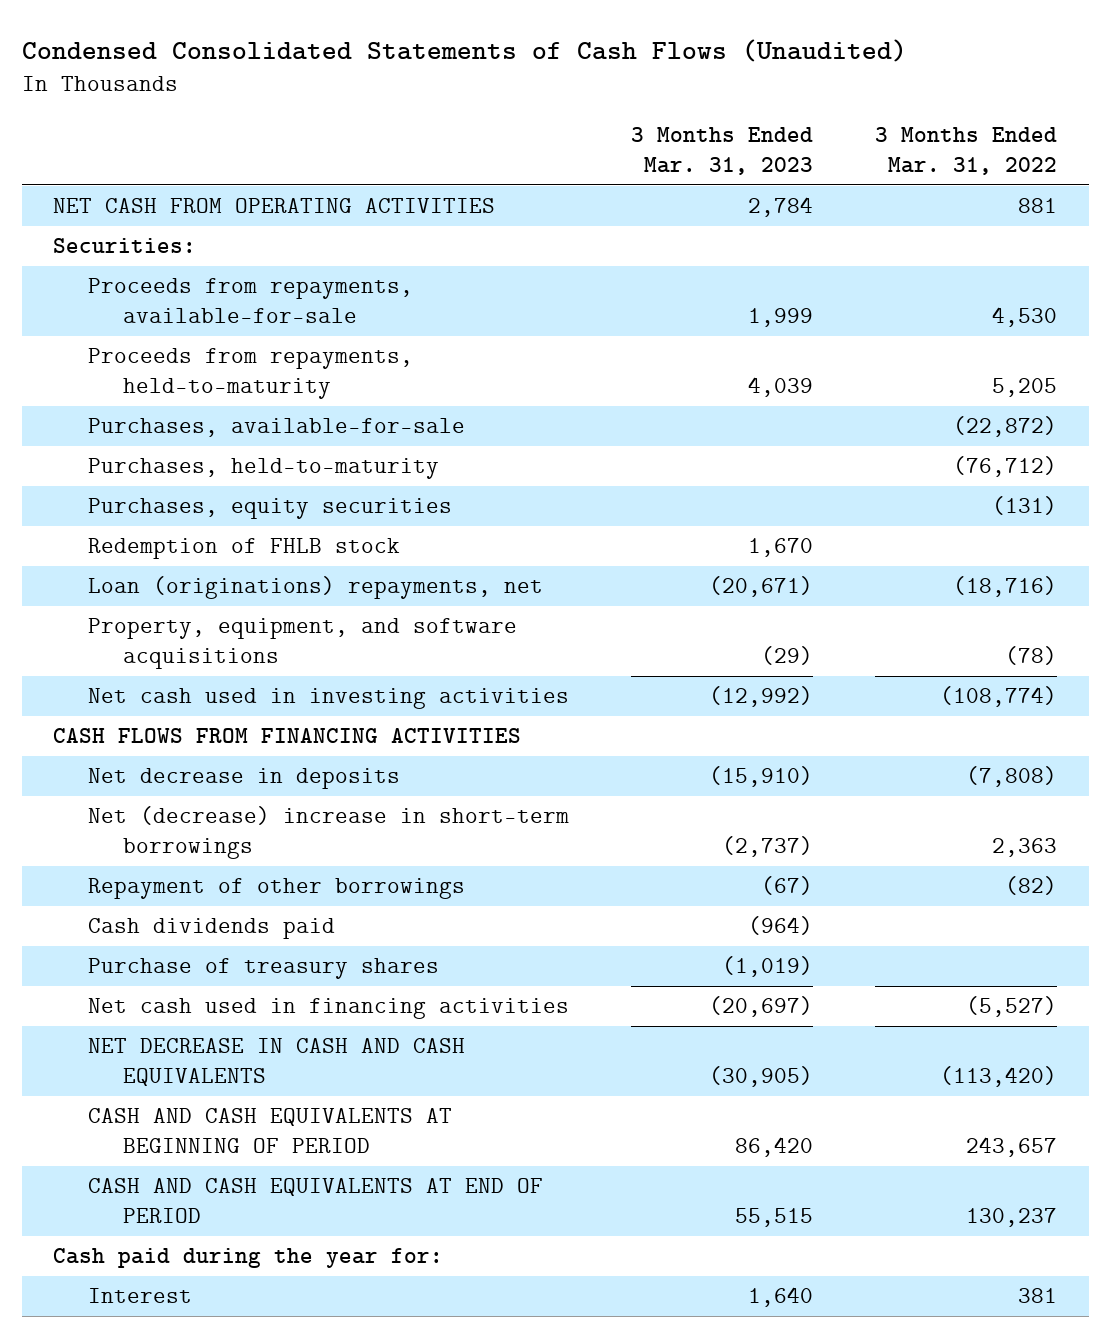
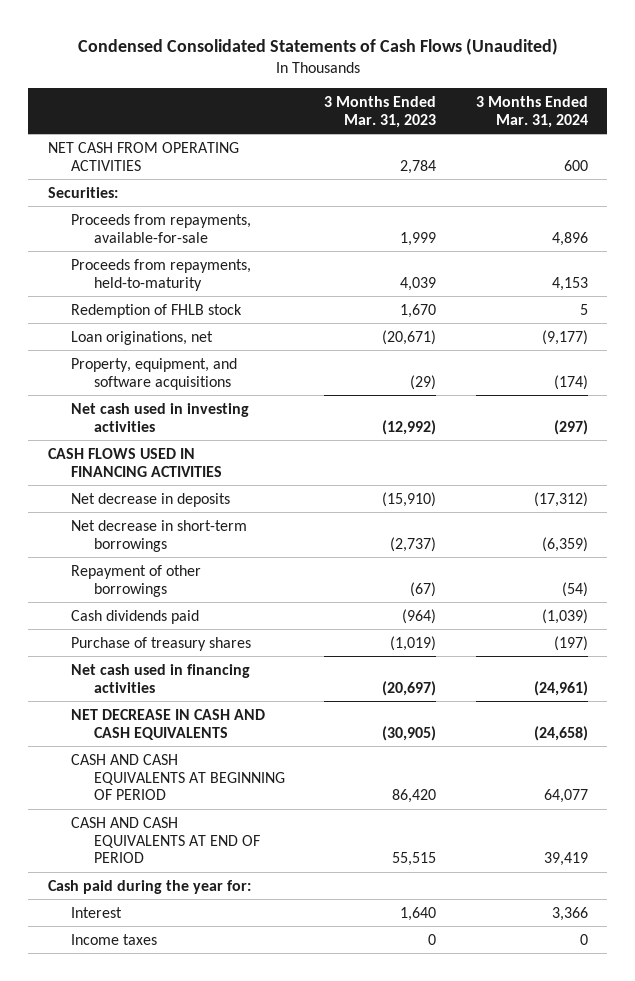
[875,126,1058,176] 3 Months Ended Mar. 31, 2022 -> none
none -> [475,95,588,128] 3 Months Ended Mar. 31, 2024
[87,418,465,438] Purchases, available-for-sale -> none
[87,458,439,480] Purchases, held-to-maturity -> none
[87,498,452,520] Purchases, equity securities -> none
[87,576,543,600] Loan (originations) repayments, net -> [70,330,213,345] Loan originations, net
[52,728,521,744] CASH FLOWS FROM FINANCING ACTIVITIES -> [47,447,222,477] CASH FLOWS USED IN FINANCING ACTIVITIES
[87,806,569,860] Net (decrease) increase in short-term borrowings -> [70,519,247,552] Net decrease in short-term borrowings
none -> [70,933,157,945] Income taxes

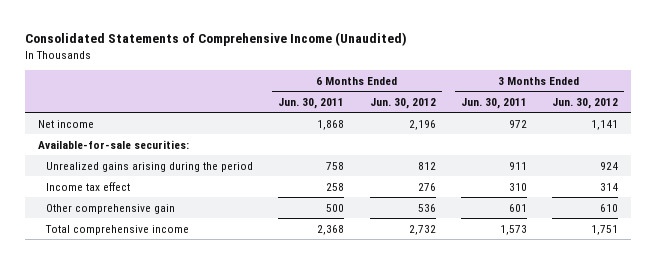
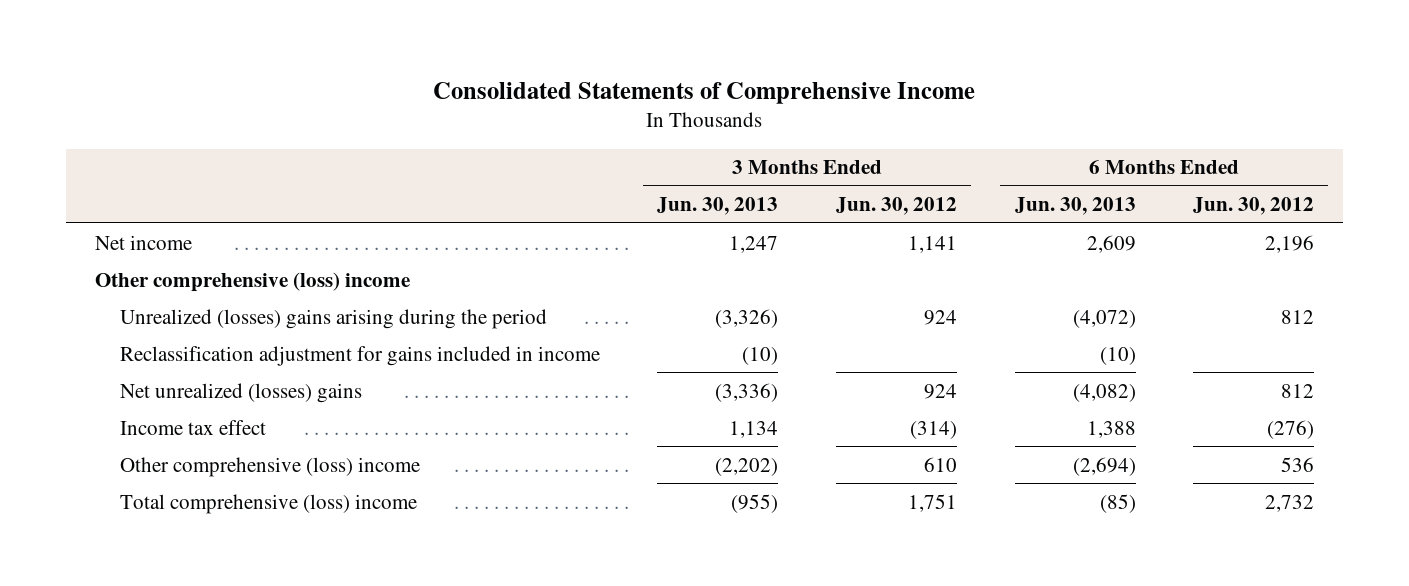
[25,32,408,47] Consolidated Statements of Comprehensive Income (Unaudited) -> [433,81,976,104] Consolidated Statements of Comprehensive Income
[278,97,345,109] Jun. 30, 2011 -> none
[460,97,527,109] Jun. 30, 2011 -> none
none -> [657,197,779,216] Jun. 30, 2013
none -> [1014,197,1136,216] Jun. 30, 2013
[37,139,189,149] Available-for-sale securities: -> none
none -> [94,271,410,292] Other comprehensive (loss) income
[45,161,253,172] Unrealized gains arising during the period -> [119,308,547,329] Unrealized (losses) gains arising during the period
none -> [119,345,600,366] Reclassification adjustment for gains included in income
none -> [119,382,362,403] Net unrealized (losses) gains
[417,182,436,191] 276 -> [1267,419,1315,439] (276)
[600,182,619,191] 314 -> [909,420,957,439] (314)
[45,203,175,214] Other comprehensive gain -> [119,456,420,477] Other comprehensive (loss) income
[44,224,189,235] Total comprehensive income -> [119,493,417,514] Total comprehensive (loss) income

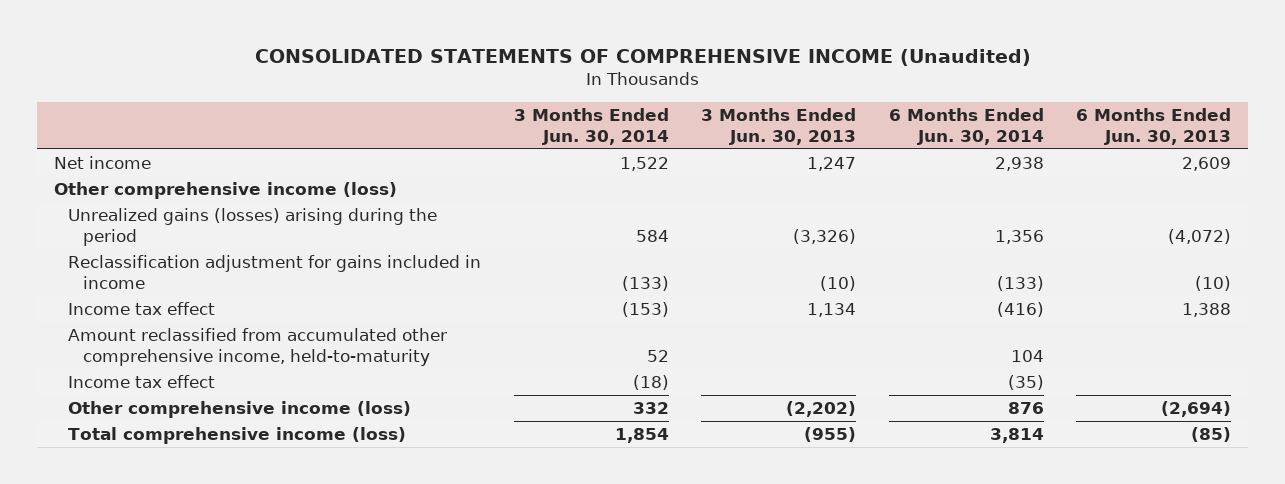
[433,81,976,104] Consolidated Statements of Comprehensive Income -> [254,49,1031,67] CONSOLIDATED STATEMENTS OF COMPREHENSIVE INCOME (Unaudited)
[835,197,957,216] Jun. 30, 2012 -> none
[1193,197,1315,216] Jun. 30, 2012 -> none
none -> [513,108,669,145] 3 Months Ended Jun. 30, 2014
none -> [888,108,1044,145] 6 Months Ended Jun. 30, 2014
[94,271,410,292] Other comprehensive (loss) income -> [53,182,397,200] Other comprehensive income (loss)
[119,308,547,329] Unrealized (losses) gains arising during the period -> [68,208,438,246] Unrealized gains (losses) arising during the period
[119,382,362,403] Net unrealized (losses) gains -> none
none -> [68,328,448,366] Amount reclassified from accumulated other comprehensive income, held-to-maturity
none -> [68,375,216,389] Income tax effect
[119,456,420,477] Other comprehensive (loss) income -> [68,401,412,419] Other comprehensive income (loss)
[119,493,417,514] Total comprehensive (loss) income -> [68,427,407,445] Total comprehensive income (loss)

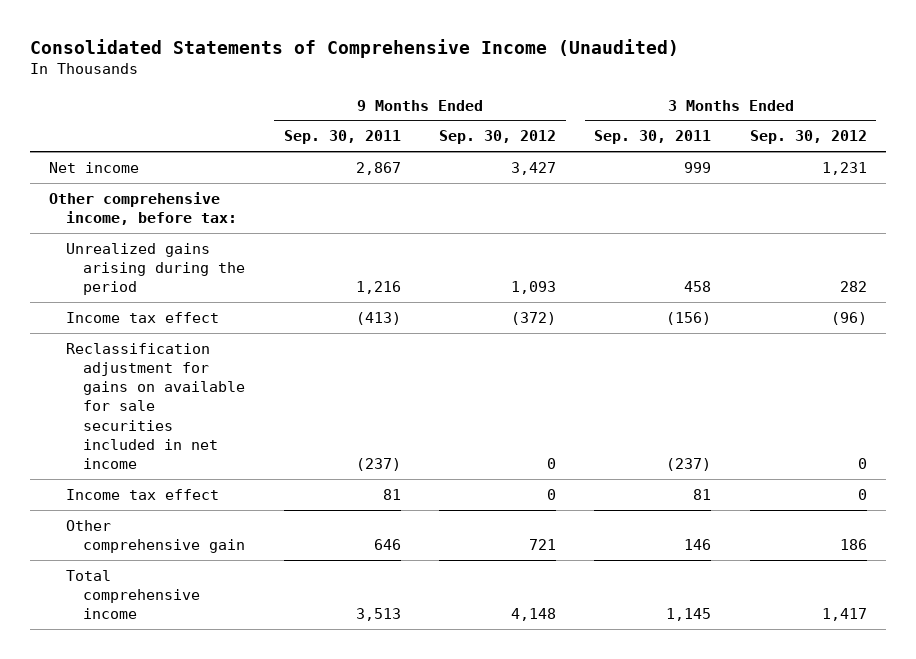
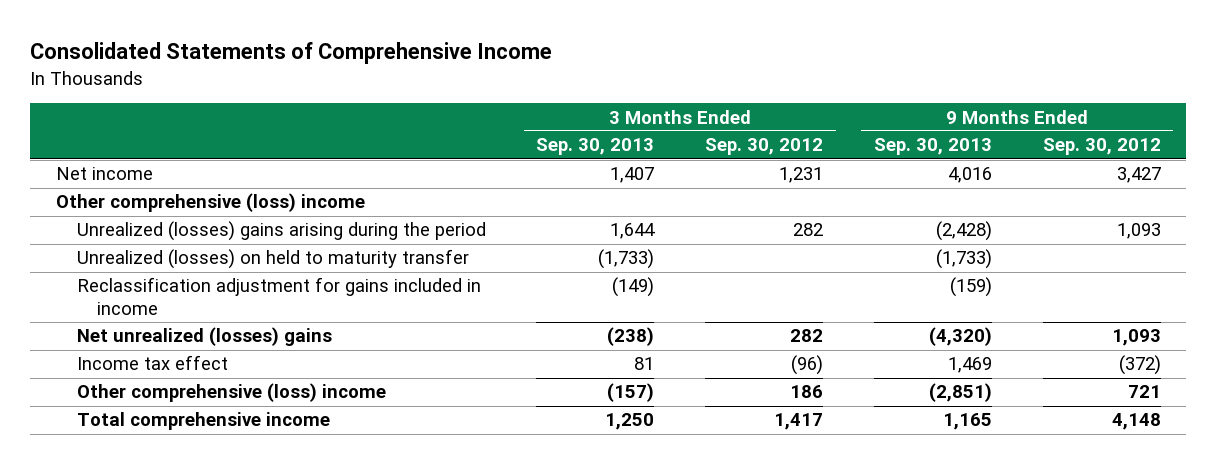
[30,38,680,58] Consolidated Statements of Comprehensive Income (Unaudited) -> [30,42,553,65] Consolidated Statements of Comprehensive Income
[283,130,401,145] Sep. 30, 2011 -> none
[594,130,712,145] Sep. 30, 2011 -> none
none -> [536,138,655,156] Sep. 30, 2013
none -> [873,138,992,156] Sep. 30, 2013
[49,191,238,226] Other comprehensive income, before tax: -> [55,193,365,213] Other comprehensive (loss) income
[66,242,246,296] Unrealized gains arising during the period -> [76,221,486,242] Unrealized (losses) gains arising during the period
none -> [76,249,469,270] Unrealized (losses) on held to maturity transfer
none -> [76,277,481,315] Reclassification adjustment for gains included in income
none -> [76,327,332,347] Net unrealized (losses) gains
[66,342,246,469] Reclassification adjustment for gains on available for sale securities included in net income -> none
[66,488,220,500] Income tax effect -> none
[66,519,246,554] Other comprehensive gain -> [76,383,386,403] Other comprehensive (loss) income

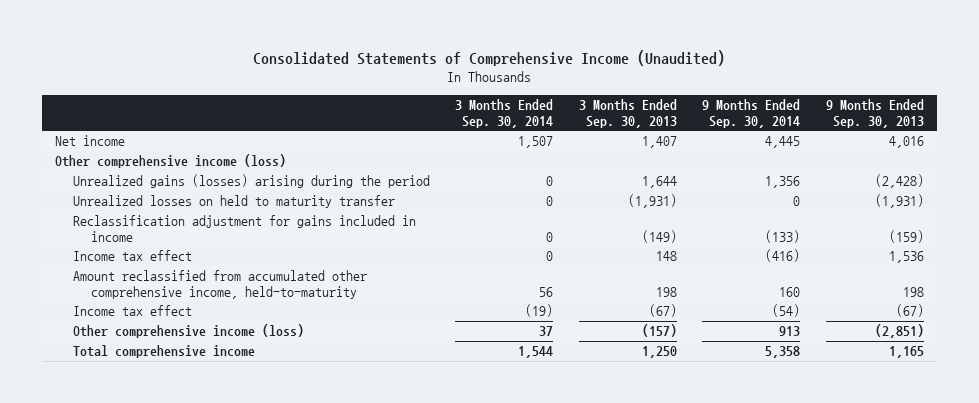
[30,42,553,65] Consolidated Statements of Comprehensive Income -> [253,50,726,67] Consolidated Statements of Comprehensive Income (Unaudited)
[705,138,824,156] Sep. 30, 2012 -> none
[1042,138,1161,156] Sep. 30, 2012 -> none
none -> [455,99,554,128] 3 Months Ended Sep. 30, 2014
none -> [702,99,801,128] 9 Months Ended Sep. 30, 2014
[55,193,365,213] Other comprehensive (loss) income -> [55,154,287,169] Other comprehensive income (loss)
[76,221,486,242] Unrealized (losses) gains arising during the period -> [72,174,430,189] Unrealized gains (losses) arising during the period
[76,249,469,270] Unrealized (losses) on held to maturity transfer -> [72,195,395,209] Unrealized losses on held to maturity transfer
[598,249,655,270] (1,733) -> [627,194,677,209] (1,931)
[935,249,992,270] (1,733) -> [874,194,924,209] (1,931)
[76,327,332,347] Net unrealized (losses) gains -> none
[634,357,655,371] 81 -> [655,251,677,262] 148
[947,357,992,374] 1,469 -> [888,251,924,264] 1,536
none -> [72,270,367,299] Amount reclassified from accumulated other comprehensive income, held-to-maturity
none -> [72,305,192,317] Income tax effect
[76,383,386,403] Other comprehensive (loss) income -> [72,324,304,339] Other comprehensive income (loss)

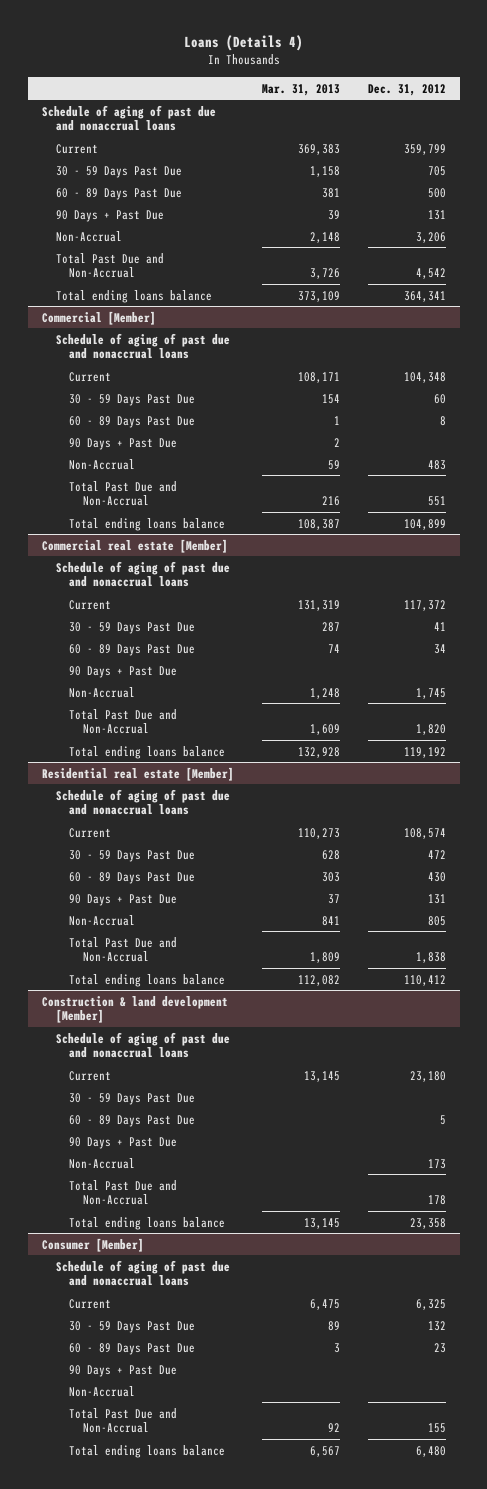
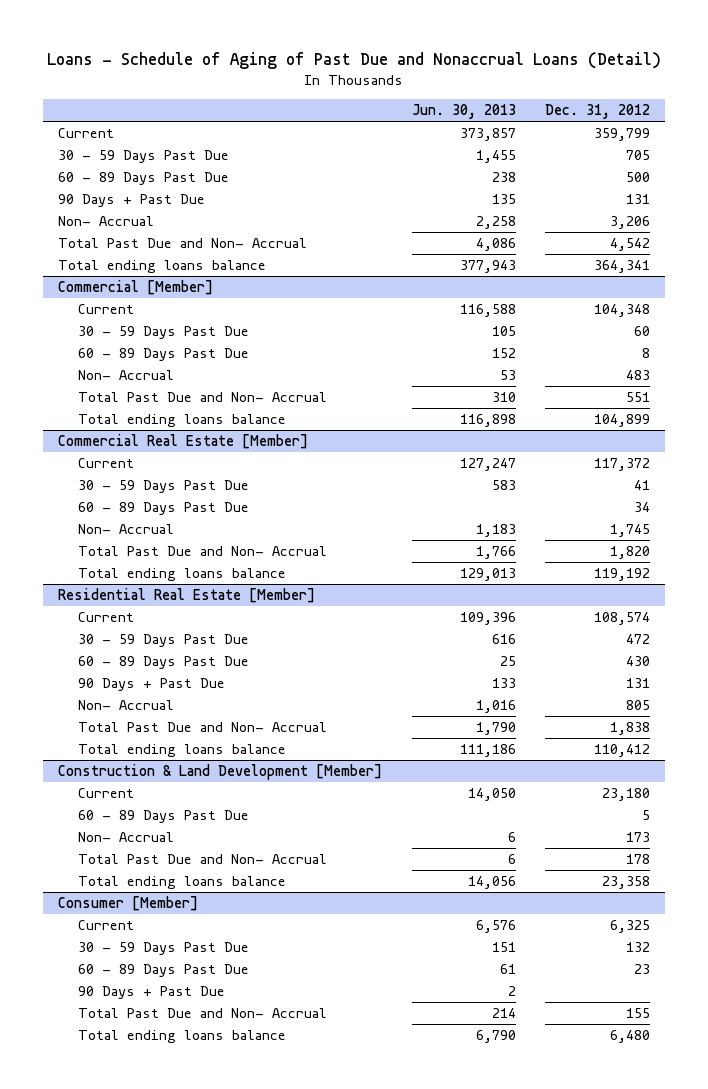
[183,35,303,52] Loans (Details 4) -> [47,52,662,70] Loans - Schedule of Aging of Past Due and Nonaccrual Loans (Detail)
[261,83,340,96] Mar. 31, 2013 -> none
none -> [411,104,516,120] Jun. 30, 2013
[41,104,216,132] Schedule of aging of past due and nonaccrual loans -> none
[55,230,122,242] Non-Accrual -> [57,216,154,227] Non- Accrual
[55,252,164,279] Total Past Due and Non-Accrual -> [57,238,307,249] Total Past Due and Non- Accrual
[55,332,230,360] Schedule of aging of past due and nonaccrual loans -> none
[69,437,178,450] 90 Days + Past Due -> none
[69,458,136,470] Non-Accrual -> [77,370,174,381] Non- Accrual
[69,480,178,507] Total Past Due and Non-Accrual -> [77,392,327,403] Total Past Due and Non- Accrual
[55,560,230,588] Schedule of aging of past due and nonaccrual loans -> none
[41,538,228,553] Commercial real estate [Member] -> [57,434,308,450] Commercial Real Estate [Member]
[69,665,178,678] 90 Days + Past Due -> none
[69,686,136,698] Non-Accrual -> [77,524,174,535] Non- Accrual
[69,708,178,735] Total Past Due and Non-Accrual -> [77,546,327,557] Total Past Due and Non- Accrual
[55,788,230,816] Schedule of aging of past due and nonaccrual loans -> none
[41,766,234,781] Residential real estate [Member] -> [57,588,315,604] Residential Real Estate [Member]
[69,914,136,926] Non-Accrual -> [77,700,174,711] Non- Accrual
[69,936,178,963] Total Past Due and Non-Accrual -> [77,722,327,733] Total Past Due and Non- Accrual
[55,1031,230,1059] Schedule of aging of past due and nonaccrual loans -> none
[41,995,228,1024] Construction & land development [Member] -> [57,764,382,781] Construction & Land Development [Member]
[69,1092,196,1105] 30 - 59 Days Past Due -> none
[69,1136,178,1149] 90 Days + Past Due -> none
[69,1157,136,1169] Non-Accrual -> [77,832,174,843] Non- Accrual
[69,1179,178,1206] Total Past Due and Non-Accrual -> [77,854,327,865] Total Past Due and Non- Accrual
[55,1259,230,1287] Schedule of aging of past due and nonaccrual loans -> none
[69,1385,136,1397] Non-Accrual -> none
[69,1407,178,1434] Total Past Due and Non-Accrual -> [77,1008,327,1019] Total Past Due and Non- Accrual

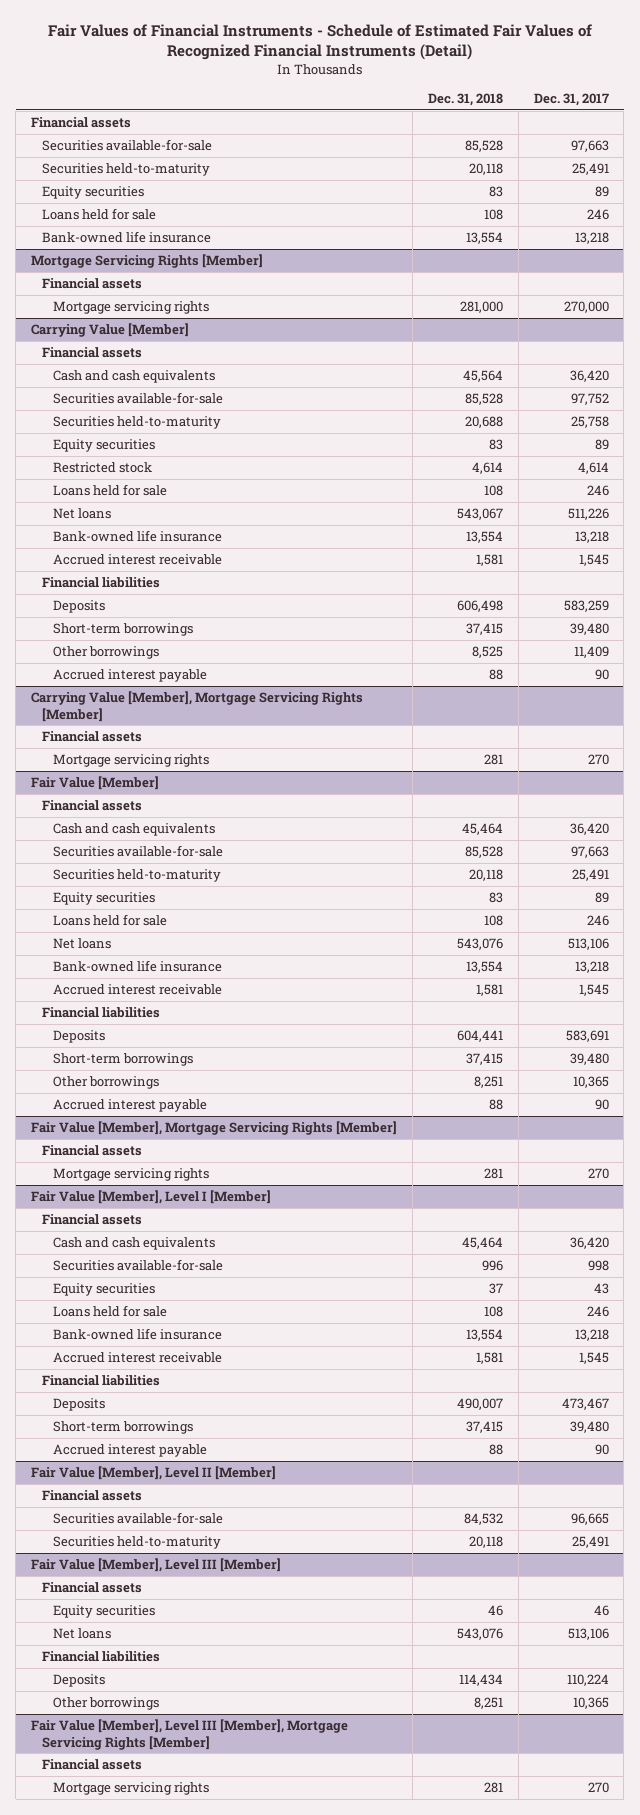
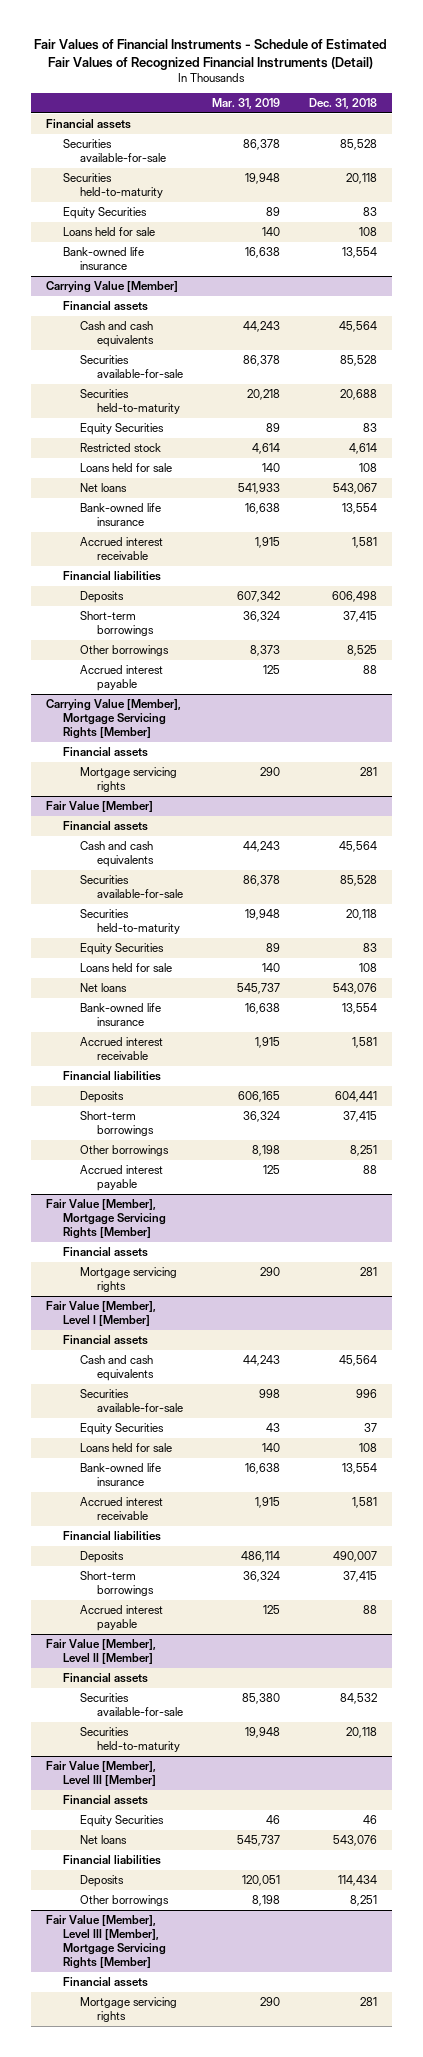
[533,93,609,107] Dec. 31, 2017 -> none
none -> [212,98,281,110] Mar. 31, 2019
[42,186,145,200] Equity securities -> [62,207,147,220] Equity Securities
[31,254,264,269] Mortgage Servicing Rights [Member] -> none
[42,278,143,290] Financial assets -> none
[53,301,210,315] Mortgage servicing rights -> none
[53,439,156,453] Equity securities -> [80,423,165,436] Equity Securities
[461,823,503,836] 45,464 -> [339,841,378,853] 45,564
[53,892,156,906] Equity securities -> [80,943,165,956] Equity Securities
[461,1237,503,1250] 45,464 -> [339,1355,378,1367] 45,564
[53,1283,156,1297] Equity securities -> [80,1423,165,1436] Equity Securities
[53,1605,156,1619] Equity securities -> [80,1815,165,1828] Equity Securities

